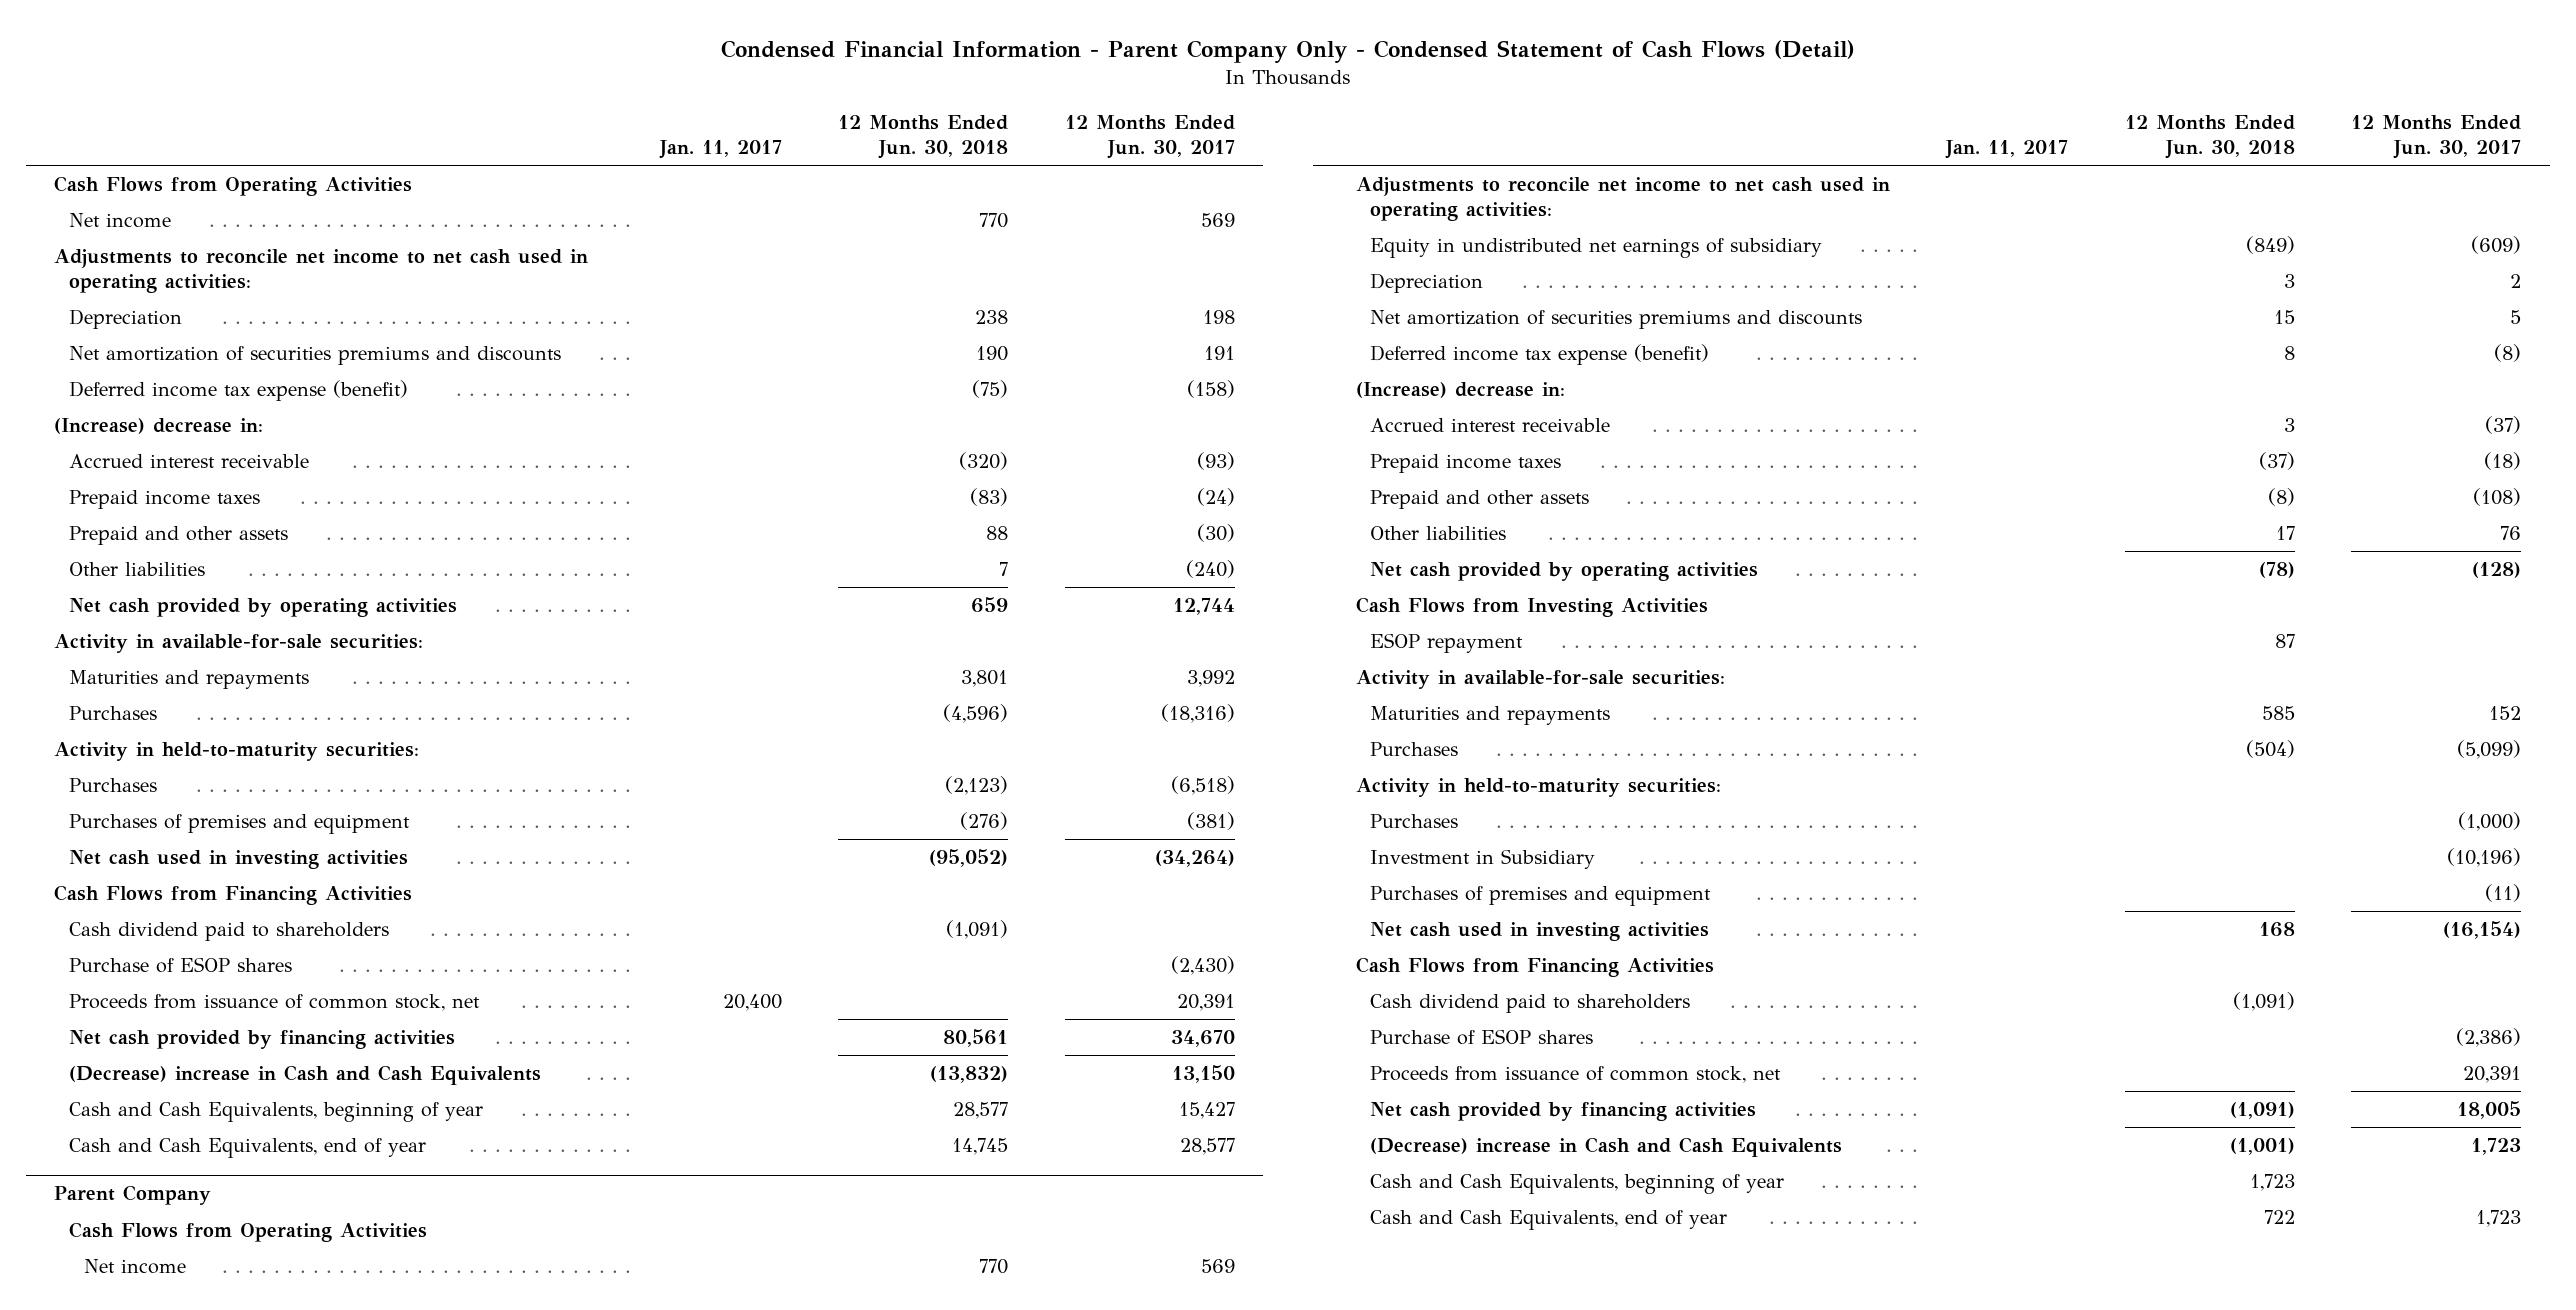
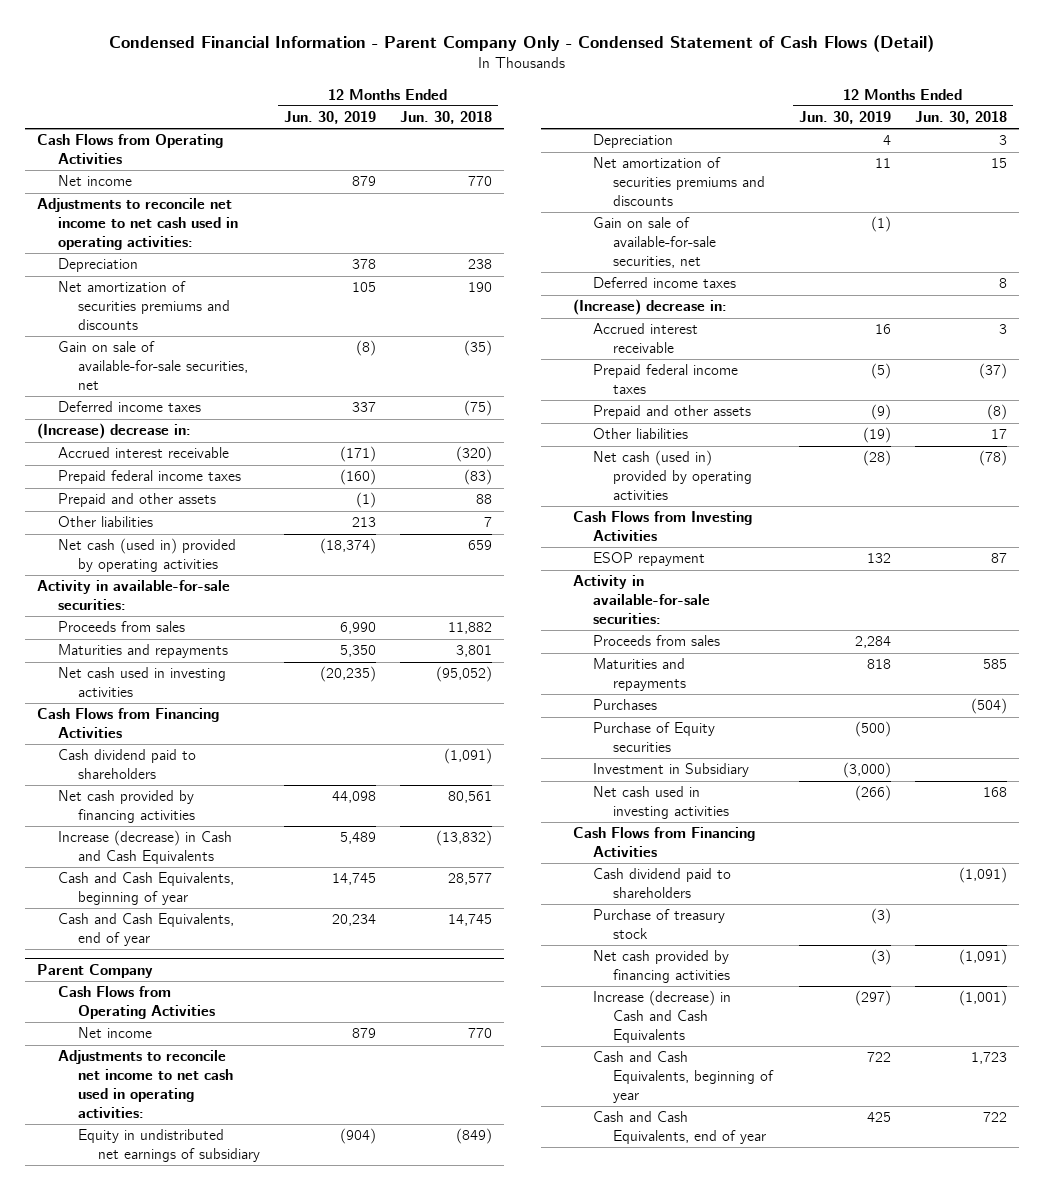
[658,140,782,160] Jan. 11, 2017 -> none
[1064,115,1235,160] 12 Months Ended Jun. 30, 2017 -> none
none -> [283,111,376,125] Jun. 30, 2019
none -> [57,341,248,391] Gain on sale of available-for-sale securities, net
[69,379,409,401] Deferred income tax expense (benefit) -> [57,401,201,413] Deferred income taxes
[69,489,261,509] Prepaid income taxes -> [57,470,241,485] Prepaid federal income taxes
[69,597,458,617] Net cash provided by operating activities -> [57,538,236,573] Net cash (used in) provided by operating activities
none -> [57,621,185,633] Proceeds from sales
[69,705,158,720] Purchases -> none
[54,741,420,761] Activity in held-to-maturity securities: -> none
[69,777,158,792] Purchases -> none
[69,813,411,834] Purchases of premises and equipment -> none
[69,956,293,973] Purchase of ESOP shares -> none
[69,993,481,1011] Proceeds from issuance of common stock, net -> none
[69,1064,542,1085] (Decrease) increase in Cash and Cash Equivalents -> [57,830,232,865] Increase (decrease) in Cash and Cash Equivalents
none -> [593,217,717,269] Gain on sale of available-for-sale securities, net
[1370,343,1710,365] Deferred income tax expense (benefit) -> [593,277,737,289] Deferred income taxes
[1370,453,1562,473] Prepaid income taxes -> [593,364,739,395] Prepaid federal income taxes
[1370,561,1759,581] Net cash provided by operating activities -> [593,450,753,501] Net cash (used in) provided by operating activities
none -> [593,635,721,647] Proceeds from sales
[1355,777,1721,797] Activity in held-to-maturity securities: -> none
[1370,813,1459,828] Purchases -> none
none -> [593,722,716,753] Purchase of Equity securities
[1370,885,1712,906] Purchases of premises and equipment -> none
[1370,1028,1594,1045] Purchase of ESOP shares -> none
[1370,1065,1782,1083] Proceeds from issuance of common stock, net -> none
none -> [593,909,726,940] Purchase of treasury stock
[1370,1136,1843,1157] (Decrease) increase in Cash and Cash Equivalents -> [593,990,732,1044] Increase (decrease) in Cash and Cash Equivalents

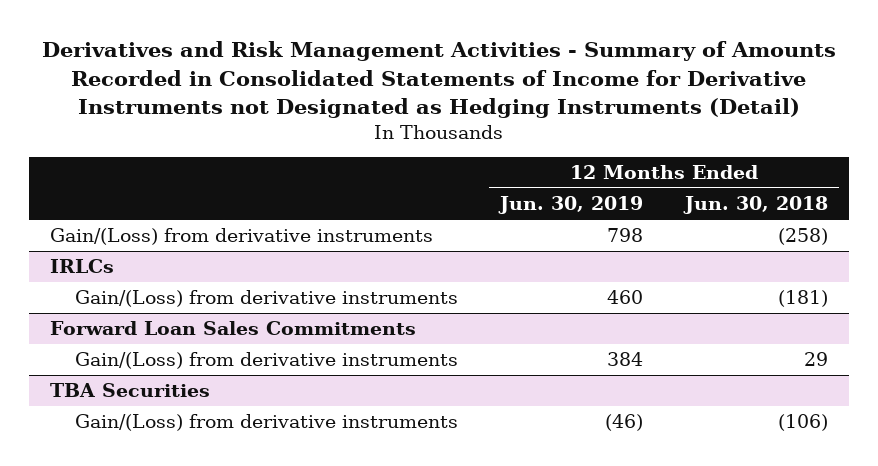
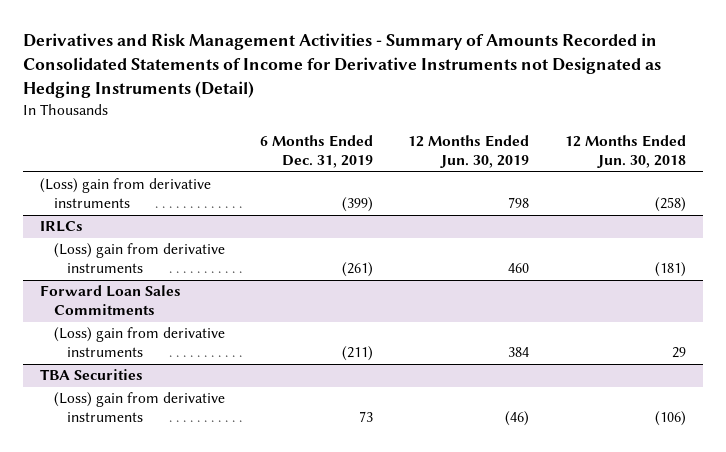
none -> [259,135,373,169] 6 Months Ended Dec. 31, 2019
[49,228,433,246] Gain/(Loss) from derivative instruments -> [40,178,212,209] (Loss) gain from derivative instruments
[74,290,458,308] Gain/(Loss) from derivative instruments -> [53,243,225,274] (Loss) gain from derivative instruments
[74,352,458,370] Gain/(Loss) from derivative instruments -> [53,327,225,358] (Loss) gain from derivative instruments
[74,414,458,432] Gain/(Loss) from derivative instruments -> [53,392,225,423] (Loss) gain from derivative instruments

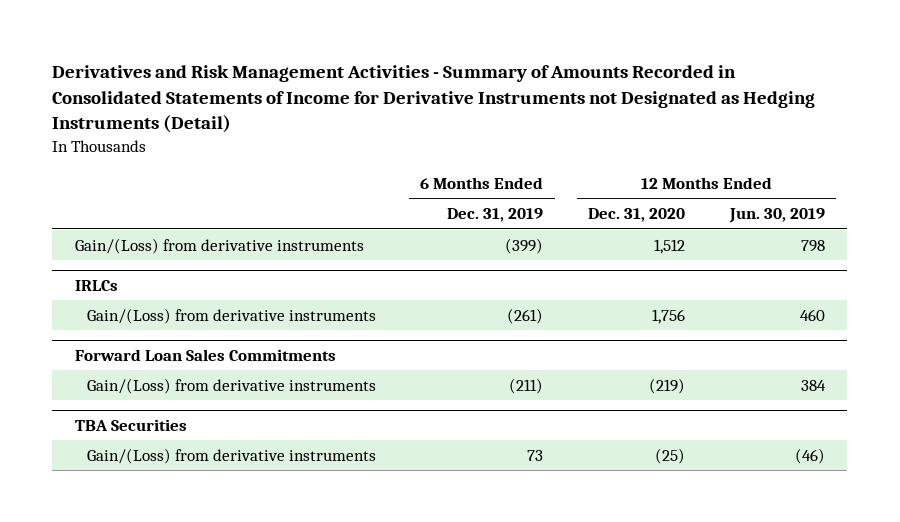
[564,135,686,169] 12 Months Ended Jun. 30, 2018 -> none
none -> [588,208,686,223] Dec. 31, 2020
[40,178,212,209] (Loss) gain from derivative instruments -> [74,237,364,254] Gain/(Loss) from derivative instruments
[53,243,225,274] (Loss) gain from derivative instruments -> [86,307,376,324] Gain/(Loss) from derivative instruments
[53,327,225,358] (Loss) gain from derivative instruments -> [86,377,376,394] Gain/(Loss) from derivative instruments
[53,392,225,423] (Loss) gain from derivative instruments -> [86,447,376,464] Gain/(Loss) from derivative instruments

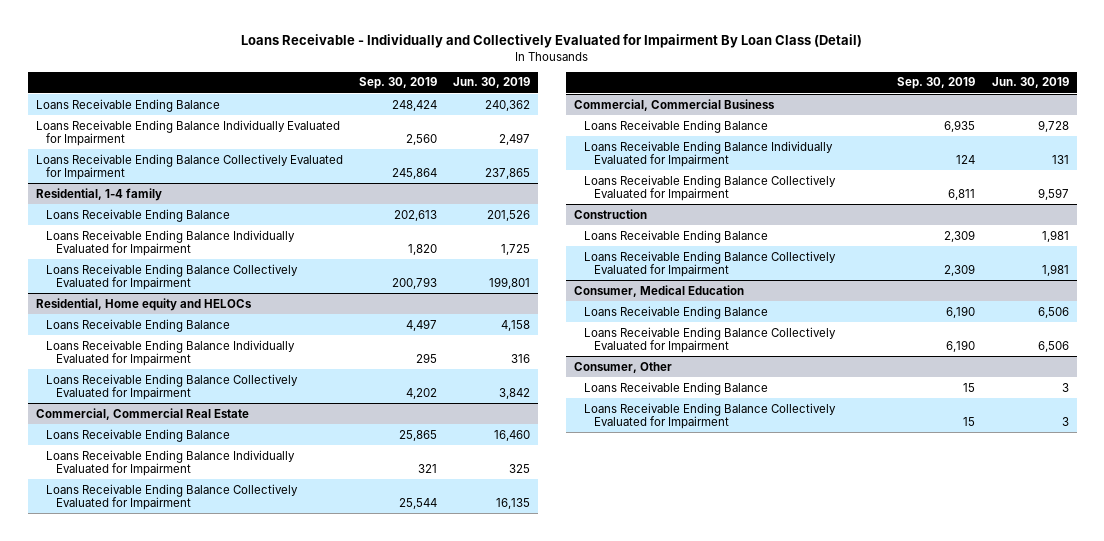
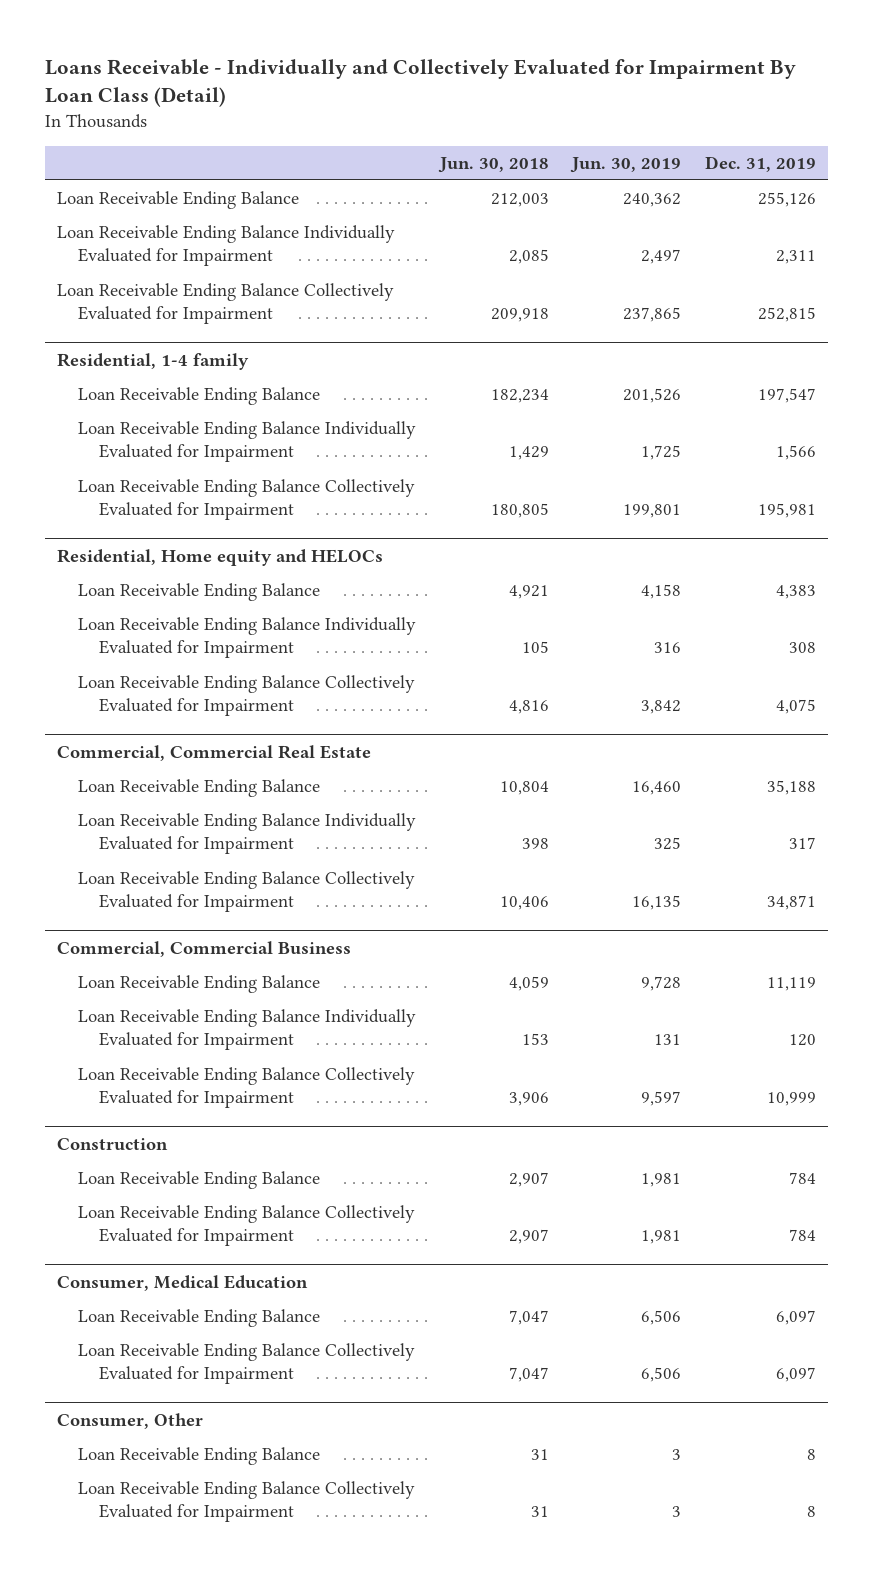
[358,77,437,90] Sep. 30, 2019 -> none
none -> [437,156,549,173] Jun. 30, 2018
none -> [704,155,816,172] Dec. 31, 2019
[35,98,220,112] Loans Receivable Ending Balance -> [56,191,299,210] Loan Receivable Ending Balance
[35,119,340,146] Loans Receivable Ending Balance Individually Evaluated for Impairment -> [56,225,395,267] Loan Receivable Ending Balance Individually Evaluated for Impairment
[35,153,343,180] Loans Receivable Ending Balance Collectively Evaluated for Impairment -> [56,283,394,325] Loan Receivable Ending Balance Collectively Evaluated for Impairment
[45,208,230,222] Loans Receivable Ending Balance -> [77,387,320,406] Loan Receivable Ending Balance
[45,229,295,256] Loans Receivable Ending Balance Individually Evaluated for Impairment -> [77,421,416,463] Loan Receivable Ending Balance Individually Evaluated for Impairment
[45,263,298,290] Loans Receivable Ending Balance Collectively Evaluated for Impairment -> [77,479,415,521] Loan Receivable Ending Balance Collectively Evaluated for Impairment
[45,318,230,332] Loans Receivable Ending Balance -> [77,583,320,602] Loan Receivable Ending Balance
[45,339,295,366] Loans Receivable Ending Balance Individually Evaluated for Impairment -> [77,617,416,659] Loan Receivable Ending Balance Individually Evaluated for Impairment
[45,373,298,400] Loans Receivable Ending Balance Collectively Evaluated for Impairment -> [77,675,415,717] Loan Receivable Ending Balance Collectively Evaluated for Impairment
[45,428,230,442] Loans Receivable Ending Balance -> [77,779,320,798] Loan Receivable Ending Balance
[45,449,295,476] Loans Receivable Ending Balance Individually Evaluated for Impairment -> [77,813,416,855] Loan Receivable Ending Balance Individually Evaluated for Impairment
[45,483,298,510] Loans Receivable Ending Balance Collectively Evaluated for Impairment -> [77,871,415,913] Loan Receivable Ending Balance Collectively Evaluated for Impairment
[584,119,769,133] Loans Receivable Ending Balance -> [77,975,320,994] Loan Receivable Ending Balance
[584,140,834,167] Loans Receivable Ending Balance Individually Evaluated for Impairment -> [77,1009,416,1051] Loan Receivable Ending Balance Individually Evaluated for Impairment
[584,174,837,201] Loans Receivable Ending Balance Collectively Evaluated for Impairment -> [77,1067,415,1109] Loan Receivable Ending Balance Collectively Evaluated for Impairment
[584,229,769,243] Loans Receivable Ending Balance -> [77,1171,320,1190] Loan Receivable Ending Balance
[584,250,837,277] Loans Receivable Ending Balance Collectively Evaluated for Impairment -> [77,1205,415,1247] Loan Receivable Ending Balance Collectively Evaluated for Impairment
[584,305,769,319] Loans Receivable Ending Balance -> [77,1309,320,1328] Loan Receivable Ending Balance
[584,326,837,353] Loans Receivable Ending Balance Collectively Evaluated for Impairment -> [77,1343,415,1385] Loan Receivable Ending Balance Collectively Evaluated for Impairment
[584,381,769,395] Loans Receivable Ending Balance -> [77,1447,320,1466] Loan Receivable Ending Balance
[584,402,837,429] Loans Receivable Ending Balance Collectively Evaluated for Impairment -> [77,1481,415,1523] Loan Receivable Ending Balance Collectively Evaluated for Impairment

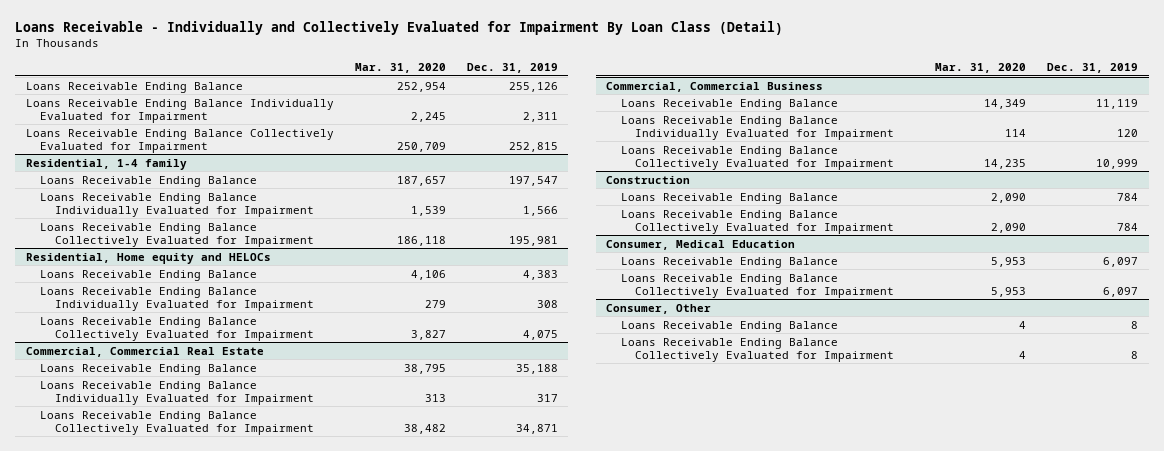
[437,156,549,173] Jun. 30, 2018 -> none
[570,156,682,173] Jun. 30, 2019 -> none
none -> [354,63,446,74] Mar. 31, 2020
[56,191,299,210] Loan Receivable Ending Balance -> [25,81,243,93] Loans Receivable Ending Balance
[56,225,395,267] Loan Receivable Ending Balance Individually Evaluated for Impairment -> [25,98,334,123] Loans Receivable Ending Balance Individually Evaluated for Impairment
[56,283,394,325] Loan Receivable Ending Balance Collectively Evaluated for Impairment -> [25,128,334,153] Loans Receivable Ending Balance Collectively Evaluated for Impairment
[77,387,320,406] Loan Receivable Ending Balance -> [40,175,258,187] Loans Receivable Ending Balance
[77,421,416,463] Loan Receivable Ending Balance Individually Evaluated for Impairment -> [40,192,314,217] Loans Receivable Ending Balance Individually Evaluated for Impairment
[77,479,415,521] Loan Receivable Ending Balance Collectively Evaluated for Impairment -> [40,222,314,247] Loans Receivable Ending Balance Collectively Evaluated for Impairment
[77,583,320,602] Loan Receivable Ending Balance -> [40,269,258,281] Loans Receivable Ending Balance
[77,617,416,659] Loan Receivable Ending Balance Individually Evaluated for Impairment -> [40,286,314,311] Loans Receivable Ending Balance Individually Evaluated for Impairment
[77,675,415,717] Loan Receivable Ending Balance Collectively Evaluated for Impairment -> [40,316,314,341] Loans Receivable Ending Balance Collectively Evaluated for Impairment
[77,779,320,798] Loan Receivable Ending Balance -> [40,363,258,375] Loans Receivable Ending Balance
[77,813,416,855] Loan Receivable Ending Balance Individually Evaluated for Impairment -> [40,380,314,405] Loans Receivable Ending Balance Individually Evaluated for Impairment
[77,871,415,913] Loan Receivable Ending Balance Collectively Evaluated for Impairment -> [40,410,314,435] Loans Receivable Ending Balance Collectively Evaluated for Impairment
[77,975,320,994] Loan Receivable Ending Balance -> [620,98,838,110] Loans Receivable Ending Balance
[77,1009,416,1051] Loan Receivable Ending Balance Individually Evaluated for Impairment -> [620,115,895,140] Loans Receivable Ending Balance Individually Evaluated for Impairment
[77,1067,415,1109] Loan Receivable Ending Balance Collectively Evaluated for Impairment -> [620,145,895,170] Loans Receivable Ending Balance Collectively Evaluated for Impairment
[77,1171,320,1190] Loan Receivable Ending Balance -> [620,192,838,204] Loans Receivable Ending Balance
[77,1205,415,1247] Loan Receivable Ending Balance Collectively Evaluated for Impairment -> [620,209,895,234] Loans Receivable Ending Balance Collectively Evaluated for Impairment
[77,1309,320,1328] Loan Receivable Ending Balance -> [620,256,838,268] Loans Receivable Ending Balance
[77,1343,415,1385] Loan Receivable Ending Balance Collectively Evaluated for Impairment -> [620,273,895,298] Loans Receivable Ending Balance Collectively Evaluated for Impairment
[77,1447,320,1466] Loan Receivable Ending Balance -> [620,320,838,332] Loans Receivable Ending Balance
[77,1481,415,1523] Loan Receivable Ending Balance Collectively Evaluated for Impairment -> [620,337,895,362] Loans Receivable Ending Balance Collectively Evaluated for Impairment

